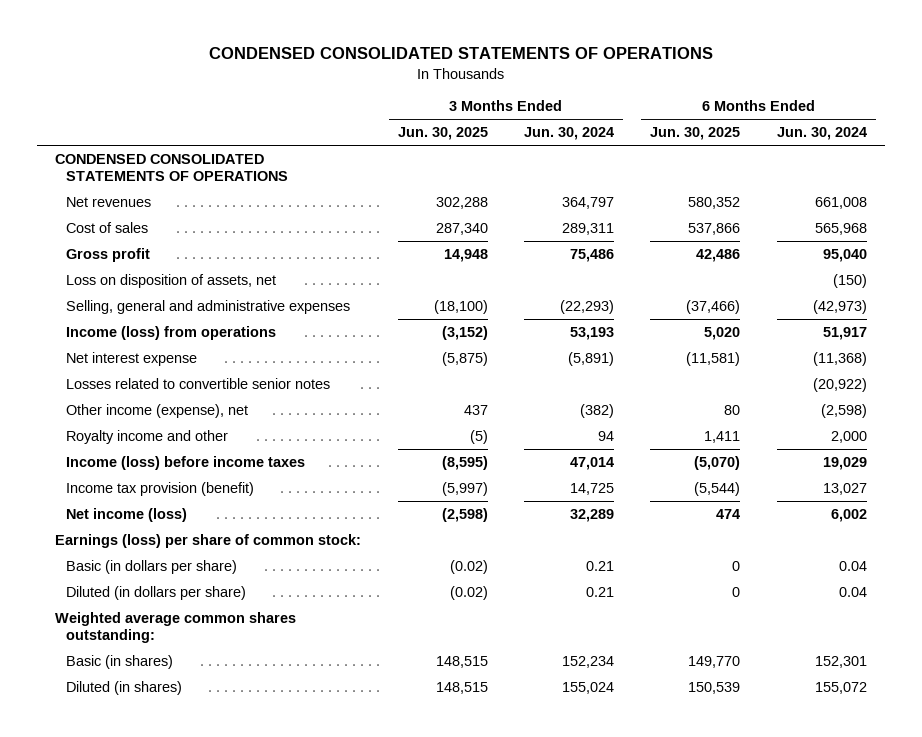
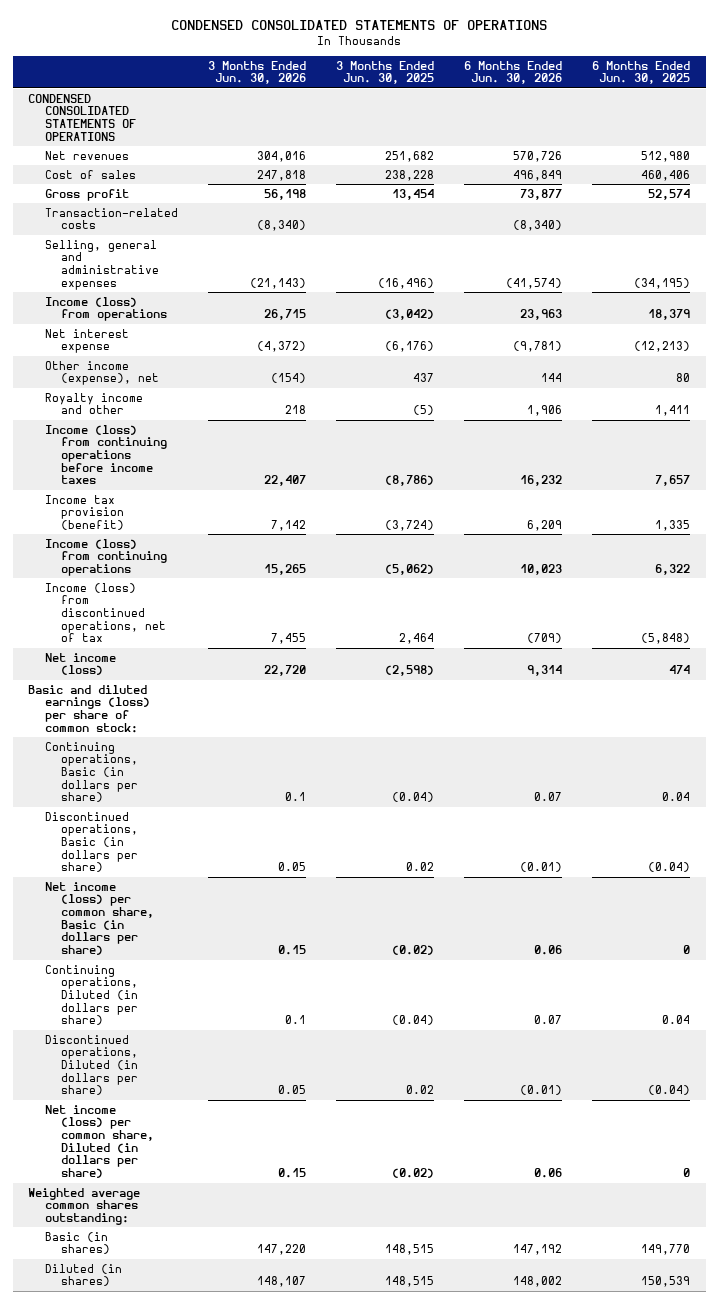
[524,127,615,141] Jun. 30, 2024 -> none
[776,127,867,141] Jun. 30, 2024 -> none
none -> [207,60,306,85] 3 Months Ended Jun. 30, 2026
none -> [464,60,563,85] 6 Months Ended Jun. 30, 2026
[65,273,276,288] Loss on disposition of assets, net -> none
[65,377,330,389] Losses related to convertible senior notes -> none
[435,196,488,209] 302,288 -> [385,150,435,162] 251,682
[688,196,741,209] 580,352 -> [641,150,691,162] 512,980
[435,222,488,235] 287,340 -> [385,169,435,181] 238,228
[688,222,741,235] 537,866 -> [641,169,691,181] 460,406
[443,248,488,262] 14,948 -> [392,188,435,200] 13,454
[696,248,741,262] 42,486 -> [648,188,691,200] 52,574
none -> [44,207,178,230] Transaction-related costs
[433,299,488,314] (18,100) -> [378,277,435,289] (16,496)
[686,299,741,314] (37,466) -> [634,277,691,289] (34,195)
[441,325,488,340] (3,152) -> [385,309,435,321] (3,042)
[704,326,741,340] 5,020 -> [648,309,691,321] 18,379
[441,351,488,366] (5,875) -> [385,341,435,353] (6,176)
[686,351,741,366] (11,581) -> [634,341,691,353] (12,213)
[65,455,305,470] Income (loss) before income taxes -> [44,424,167,485] Income (loss) from continuing operations before income taxes
[441,455,488,470] (8,595) -> [385,475,435,487] (8,786)
[694,455,741,470] (5,070) -> [655,475,691,487] 7,657
[441,481,488,496] (5,997) -> [385,520,435,532] (3,724)
[694,481,741,496] (5,544) -> [655,520,691,532] 1,335
none -> [44,538,167,577] Income (loss) from continuing operations
none -> [44,582,166,643] Income (loss) from discontinued operations, net of tax
[55,533,362,548] Earnings (loss) per share of common stock: -> [28,684,150,733] Basic and diluted earnings (loss) per share of common stock:
none -> [44,741,138,803] Continuing operations, Basic (in dollars per share)
none -> [44,811,138,873] Discontinued operations, Basic (in dollars per share)
[65,559,237,574] Basic (in dollars per share) -> [44,881,154,956] Net income (loss) per common share, Basic (in dollars per share)
none -> [44,964,138,1026] Continuing operations, Diluted (in dollars per share)
none -> [44,1034,138,1096] Discontinued operations, Diluted (in dollars per share)
[65,585,246,600] Diluted (in dollars per share) -> [44,1104,154,1179] Net income (loss) per common share, Diluted (in dollars per share)

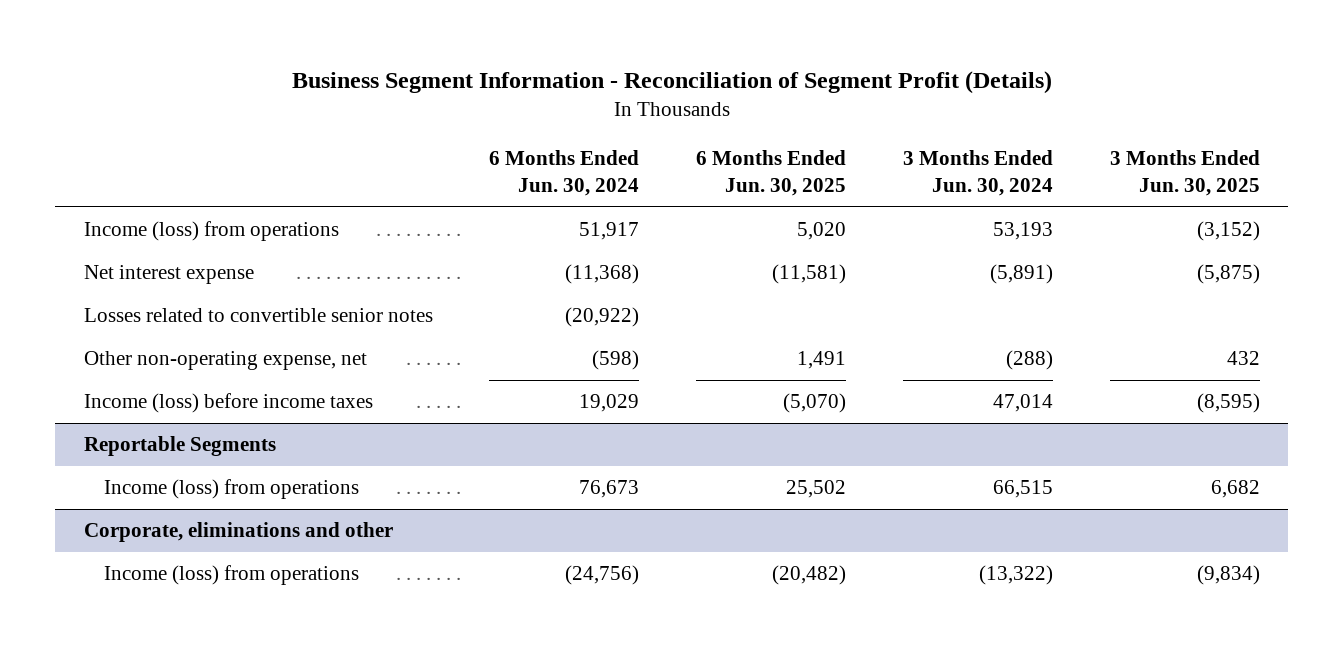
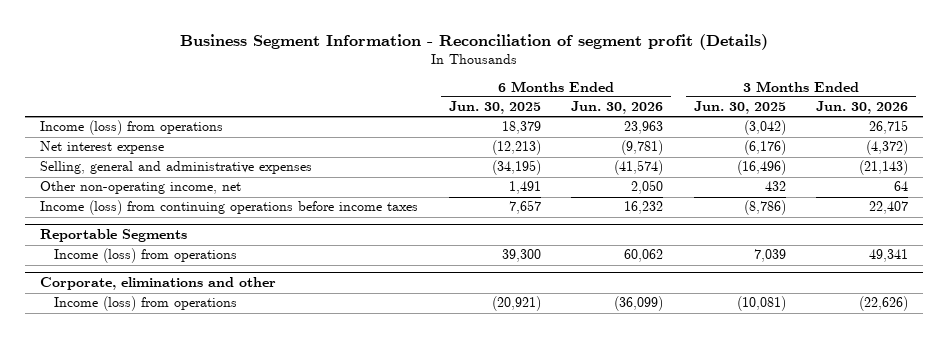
[291,70,1052,94] Business Segment Information - Reconciliation of Segment Profit (Details) -> [180,33,769,50] Business Segment Information - Reconciliation of segment profit (Details)
[489,150,640,196] 6 Months Ended Jun. 30, 2024 -> none
[903,150,1054,196] 3 Months Ended Jun. 30, 2024 -> none
none -> [571,101,664,115] Jun. 30, 2026
none -> [816,101,909,115] Jun. 30, 2026
[83,308,433,323] Losses related to convertible senior notes -> none
[797,222,847,241] 5,020 -> [501,121,541,135] 18,379
[1196,221,1260,242] (3,152) -> [743,120,786,136] (3,042)
[772,264,847,285] (11,581) -> [491,140,541,156] (12,213)
[1196,264,1260,285] (5,875) -> [743,140,786,156] (6,176)
none -> [40,161,313,175] Selling, general and administrative expenses
[83,351,367,371] Other non-operating expense, net -> [40,181,242,195] Other non-operating income, net
[83,393,373,414] Income (loss) before income taxes -> [40,200,419,216] Income (loss) from continuing operations before income taxes
[783,393,847,414] (5,070) -> [508,200,541,215] 7,657
[1196,393,1260,414] (8,595) -> [743,200,786,216] (8,786)
[786,480,847,499] 25,502 -> [501,249,541,263] 39,300
[1210,480,1260,499] 6,682 -> [753,249,786,263] 7,039
[772,565,847,586] (20,482) -> [491,296,541,312] (20,921)
[1196,565,1260,586] (9,834) -> [736,296,786,312] (10,081)

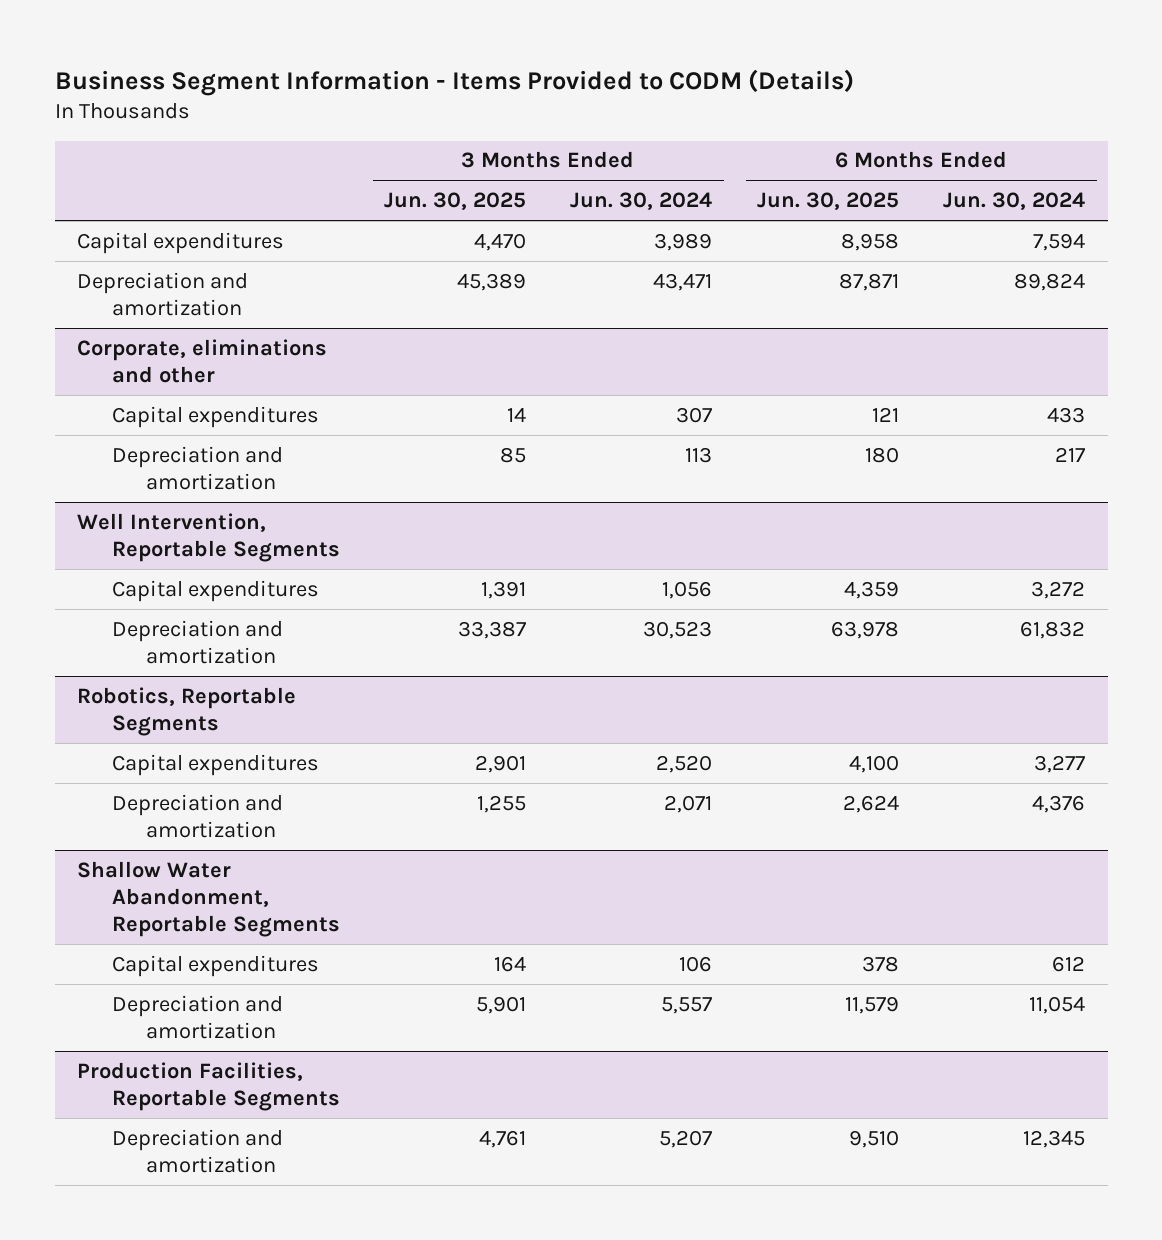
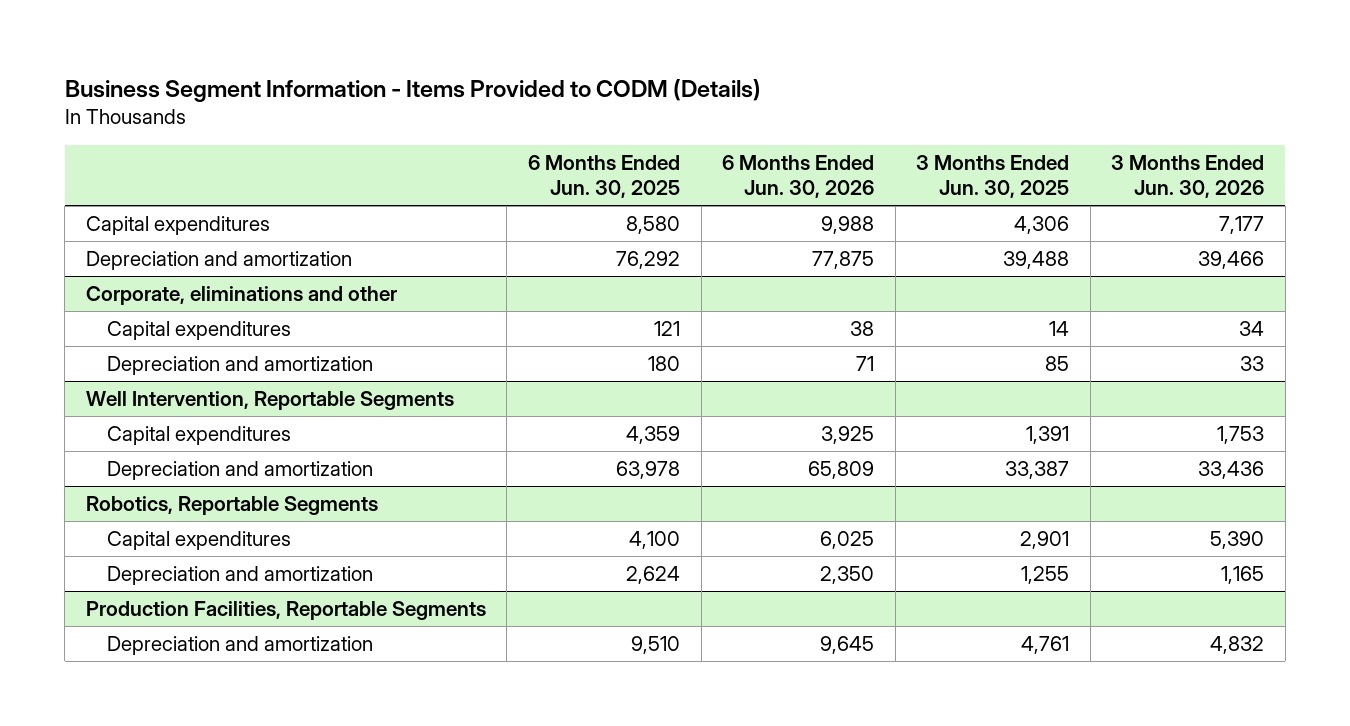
[570,192,713,211] Jun. 30, 2024 -> none
[943,192,1086,211] Jun. 30, 2024 -> none
none -> [722,154,875,199] 6 Months Ended Jun. 30, 2026
none -> [1111,154,1265,199] 3 Months Ended Jun. 30, 2026
[474,232,527,251] 4,470 -> [1014,215,1070,234] 4,306
[840,232,899,251] 8,958 -> [625,215,680,234] 8,580
[457,272,527,291] 45,389 -> [1003,250,1070,269] 39,488
[838,272,899,291] 87,871 -> [615,250,680,269] 76,292
[76,860,340,938] Shallow Water Abandonment, Reportable Segments -> none
[111,954,319,977] Capital expenditures -> none
[111,994,283,1040] Depreciation and amortization -> none

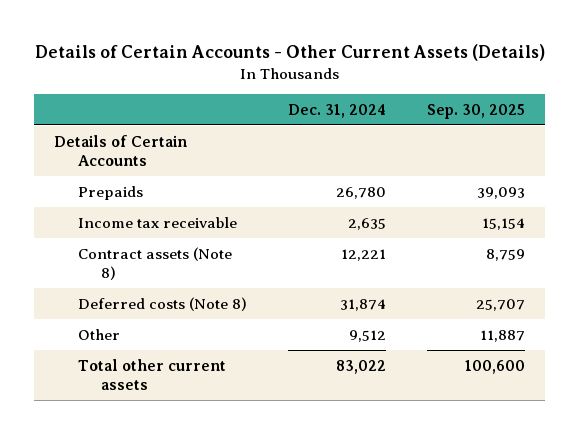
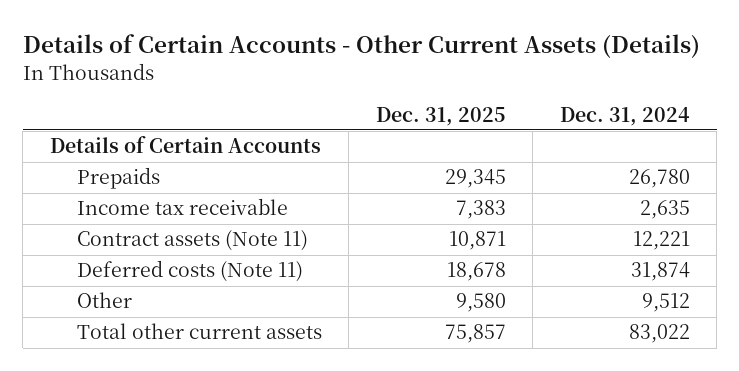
[426,103,525,119] Sep. 30, 2025 -> none
none -> [375,106,506,126] Dec. 31, 2025
[77,246,232,281] Contract assets (Note 8) -> [76,230,308,252] Contract assets (Note 11)
[77,296,247,311] Deferred costs (Note 8) -> [76,260,303,283] Deferred costs (Note 11)

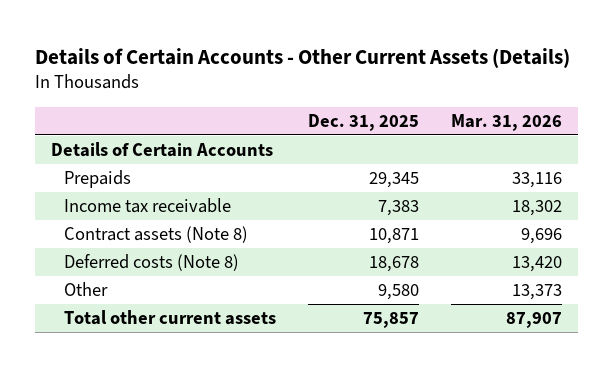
[559,106,690,126] Dec. 31, 2024 -> none
none -> [451,113,563,131] Mar. 31, 2026
[76,230,308,252] Contract assets (Note 11) -> [64,226,249,244] Contract assets (Note 8)
[76,260,303,283] Deferred costs (Note 11) -> [64,254,240,272] Deferred costs (Note 8)

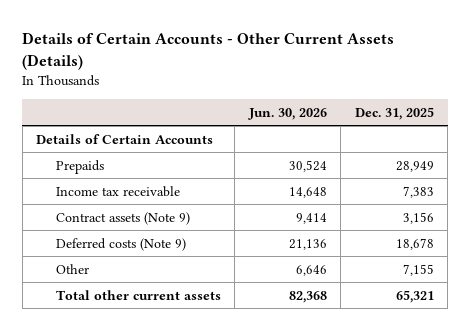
[451,113,563,131] Mar. 31, 2026 -> none
none -> [247,107,327,120] Jun. 30, 2026
[369,172,420,189] 29,345 -> [395,160,434,172] 28,949
[64,226,249,244] Contract assets (Note 8) -> [55,211,190,225] Contract assets (Note 9)
[369,228,420,245] 10,871 -> [402,211,434,224] 3,156
[64,254,240,272] Deferred costs (Note 8) -> [55,237,186,251] Deferred costs (Note 9)
[378,284,420,301] 9,580 -> [402,263,434,276] 7,155
[363,312,420,329] 75,857 -> [395,289,434,303] 65,321

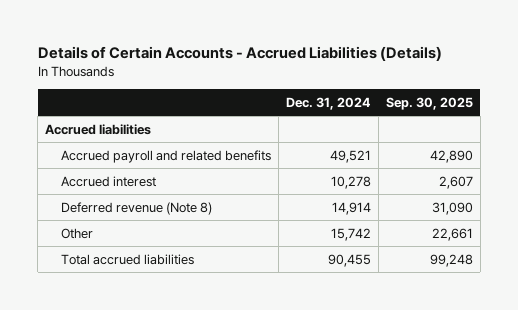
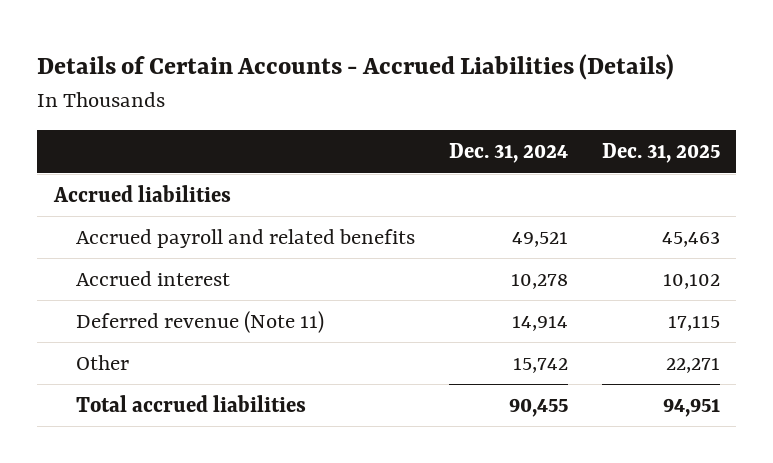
[385,96,473,110] Sep. 30, 2025 -> none
none -> [601,143,720,164] Dec. 31, 2025
[60,201,212,215] Deferred revenue (Note 8) -> [75,311,324,334] Deferred revenue (Note 11)

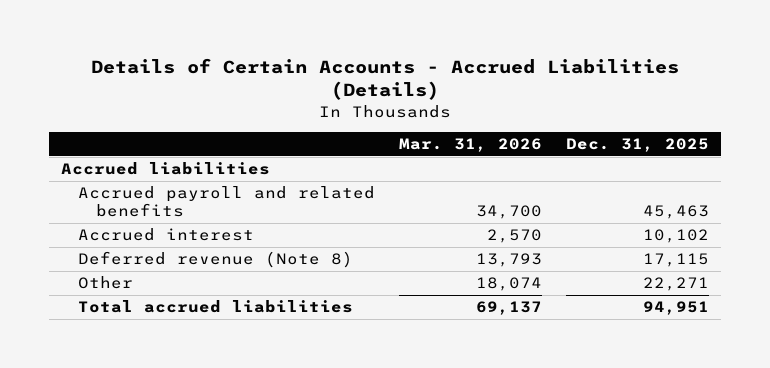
[448,143,568,164] Dec. 31, 2024 -> none
none -> [399,138,543,153] Mar. 31, 2026
[75,311,324,334] Deferred revenue (Note 11) -> [78,251,354,269] Deferred revenue (Note 8)

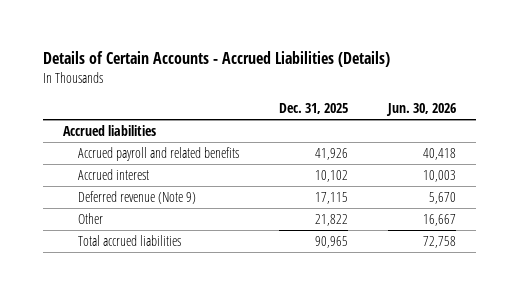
[399,138,543,153] Mar. 31, 2026 -> none
none -> [386,102,457,116] Jun. 30, 2026
[643,205,710,220] 45,463 -> [315,147,349,160] 41,926
[78,251,354,269] Deferred revenue (Note 8) -> [78,190,197,204] Deferred revenue (Note 9)
[643,277,710,292] 22,271 -> [315,213,349,226] 21,822
[643,301,710,316] 94,951 -> [315,235,349,248] 90,965

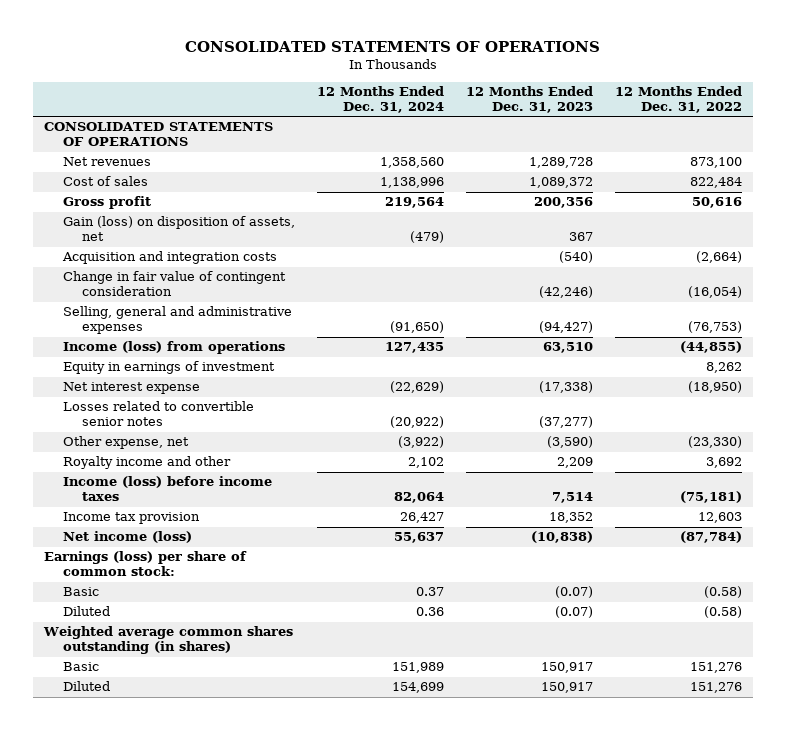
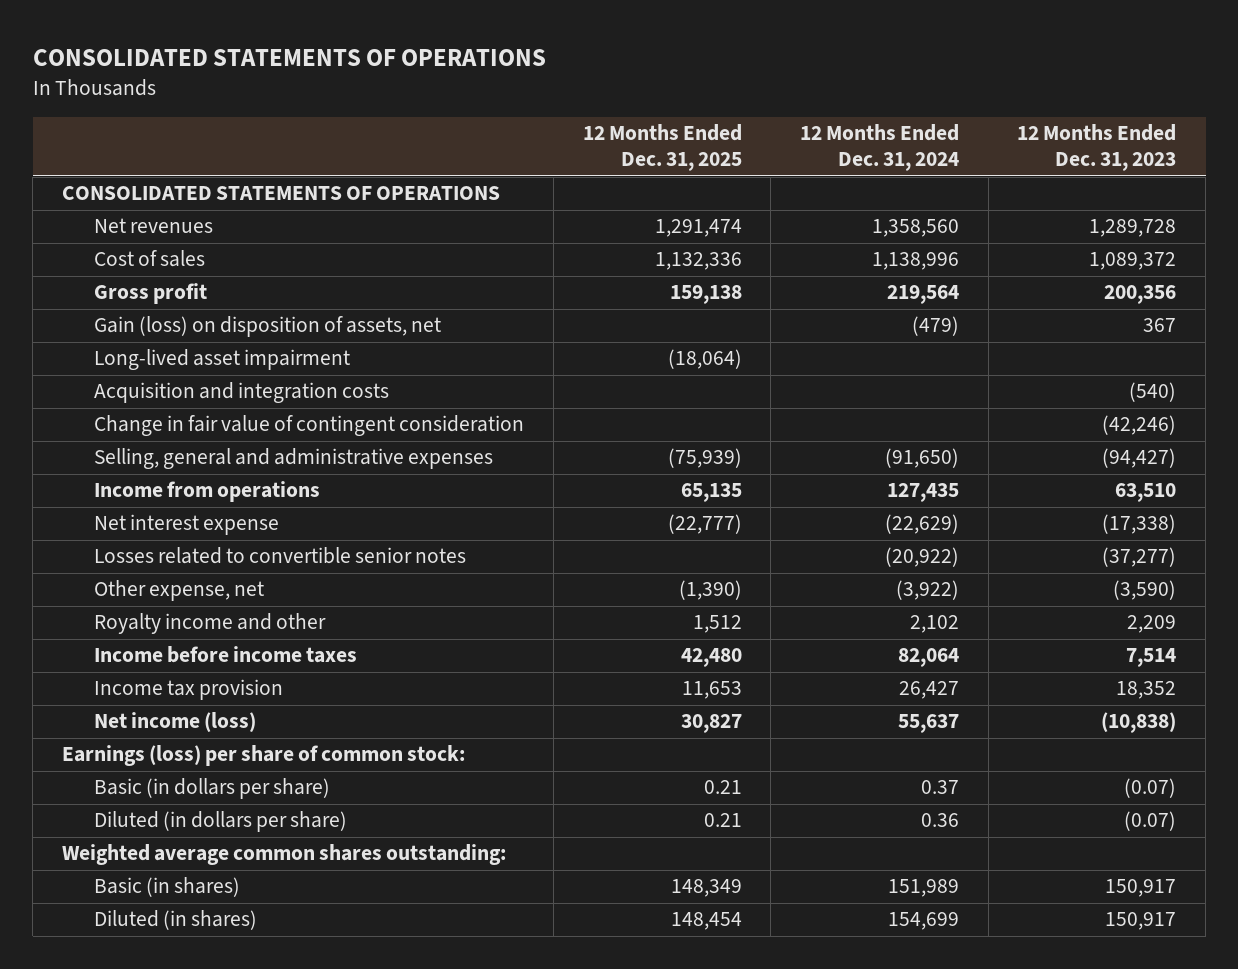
[614,86,742,114] 12 Months Ended Dec. 31, 2022 -> none
none -> [582,124,742,172] 12 Months Ended Dec. 31, 2025
none -> [94,349,351,371] Long-lived asset impairment
[62,361,275,375] Equity in earnings of investment -> none
[62,341,285,355] Income (loss) from operations -> [94,481,321,503] Income from operations
[62,476,272,502] Income (loss) before income taxes -> [94,646,358,664] Income before income taxes
[62,587,99,597] Basic -> [94,778,331,800] Basic (in dollars per share)
[62,606,110,617] Diluted -> [94,811,348,833] Diluted (in dollars per share)
[42,626,293,655] Weighted average common shares outstanding (in shares) -> [61,844,506,866] Weighted average common shares outstanding:
[62,662,99,672] Basic -> [94,877,241,898] Basic (in shares)
[62,681,110,692] Diluted -> [94,910,258,931] Diluted (in shares)

